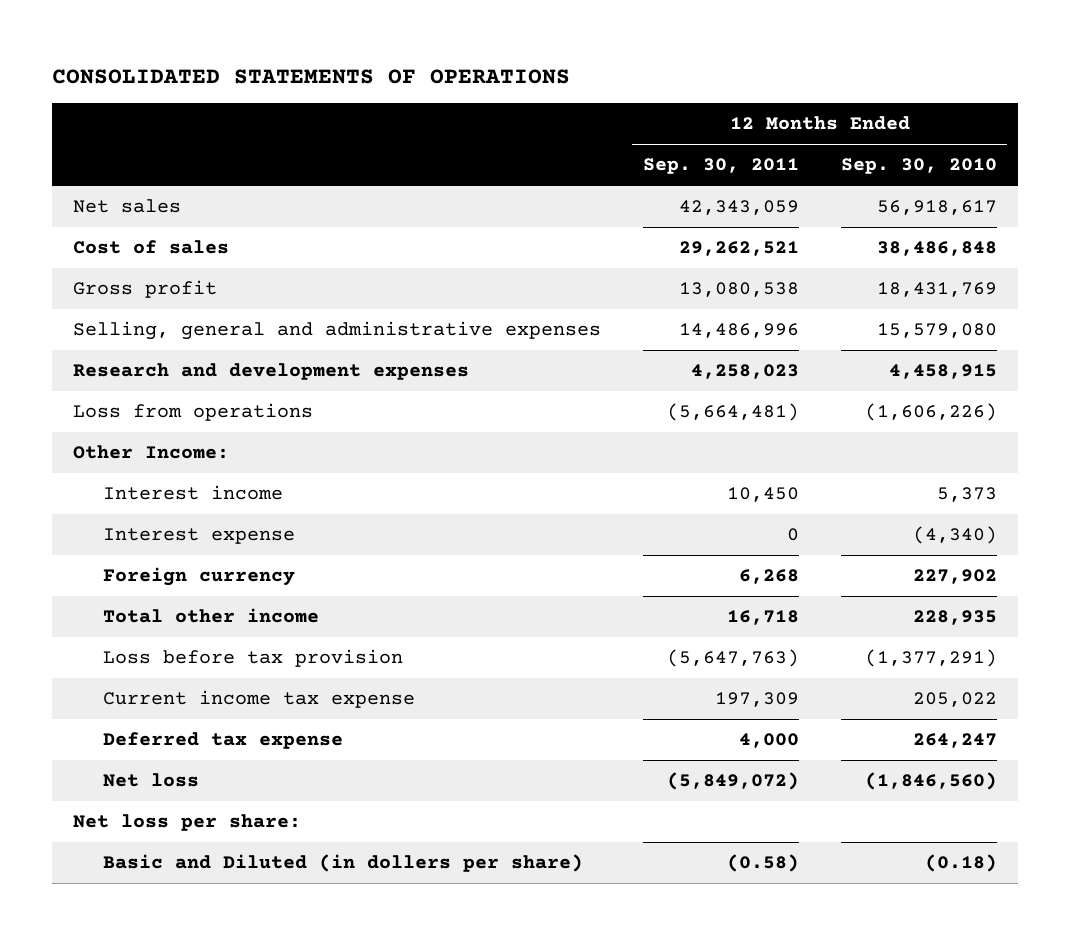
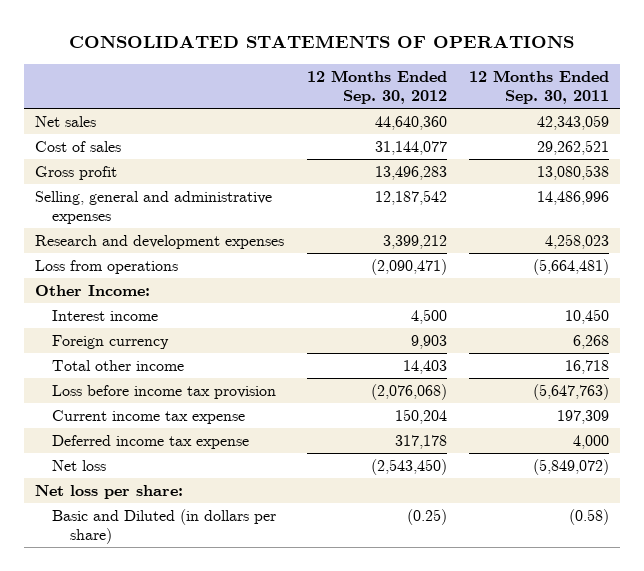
[840,158,997,175] Sep. 30, 2010 -> none
none -> [306,69,447,105] 12 Months Ended Sep. 30, 2012
[103,528,296,545] Interest expense -> none
[103,649,404,668] Loss before tax provision -> [52,384,277,399] Loss before income tax provision
[103,732,344,750] Deferred tax expense -> [52,434,250,449] Deferred income tax expense
[103,854,584,873] Basic and Diluted (in dollers per share) -> [52,508,277,545] Basic and Diluted (in dollars per share)

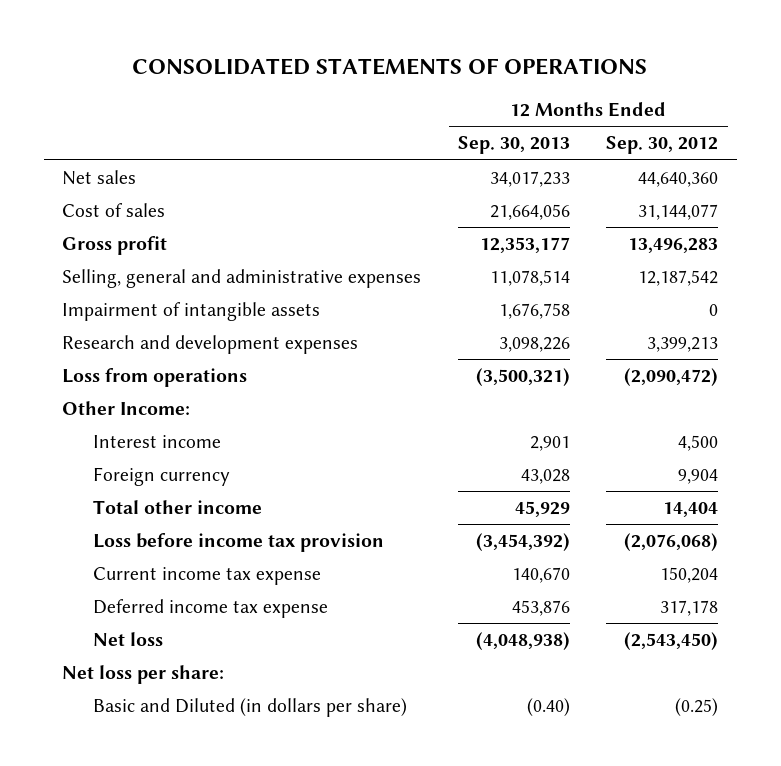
[469,69,610,105] 12 Months Ended Sep. 30, 2011 -> none
none -> [457,136,570,155] Sep. 30, 2013
none -> [62,301,321,321] Impairment of intangible assets
[382,234,447,249] 3,399,212 -> [647,336,719,352] 3,399,213
[370,258,447,275] (2,090,471) -> [624,367,719,386] (2,090,472)
[410,334,447,349] 9,903 -> [678,468,719,484] 9,904
[402,359,447,374] 14,403 -> [663,501,719,517] 14,404

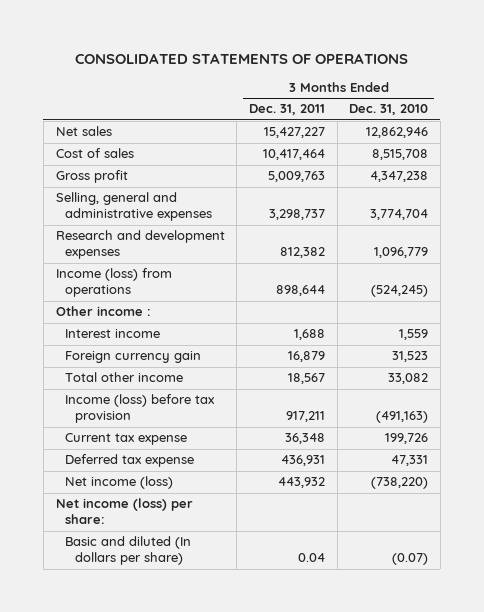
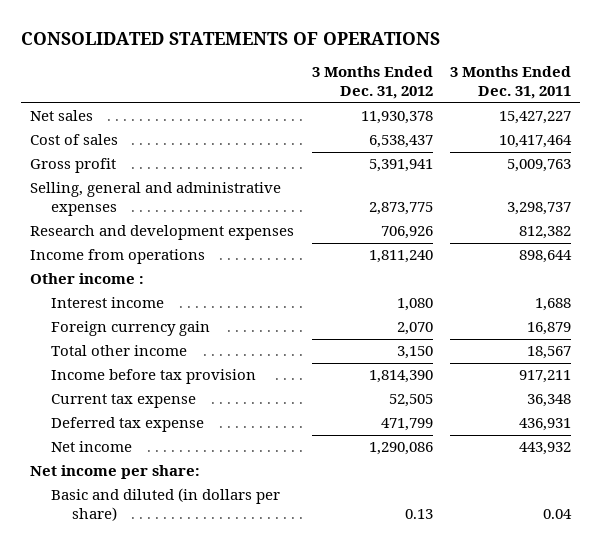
[349,104,429,116] Dec. 31, 2010 -> none
none -> [311,66,433,100] 3 Months Ended Dec. 31, 2012
[55,268,172,298] Income (loss) from operations -> [29,249,205,265] Income from operations
[65,394,216,424] Income (loss) before tax provision -> [51,369,257,385] Income before tax provision
[65,476,174,490] Net income (loss) -> [51,441,133,453] Net income
[55,498,193,525] Net income (loss) per share: -> [29,465,200,480] Net income per share:
[65,536,192,566] Basic and diluted (In dollars per share) -> [51,488,281,522] Basic and diluted (in dollars per share)

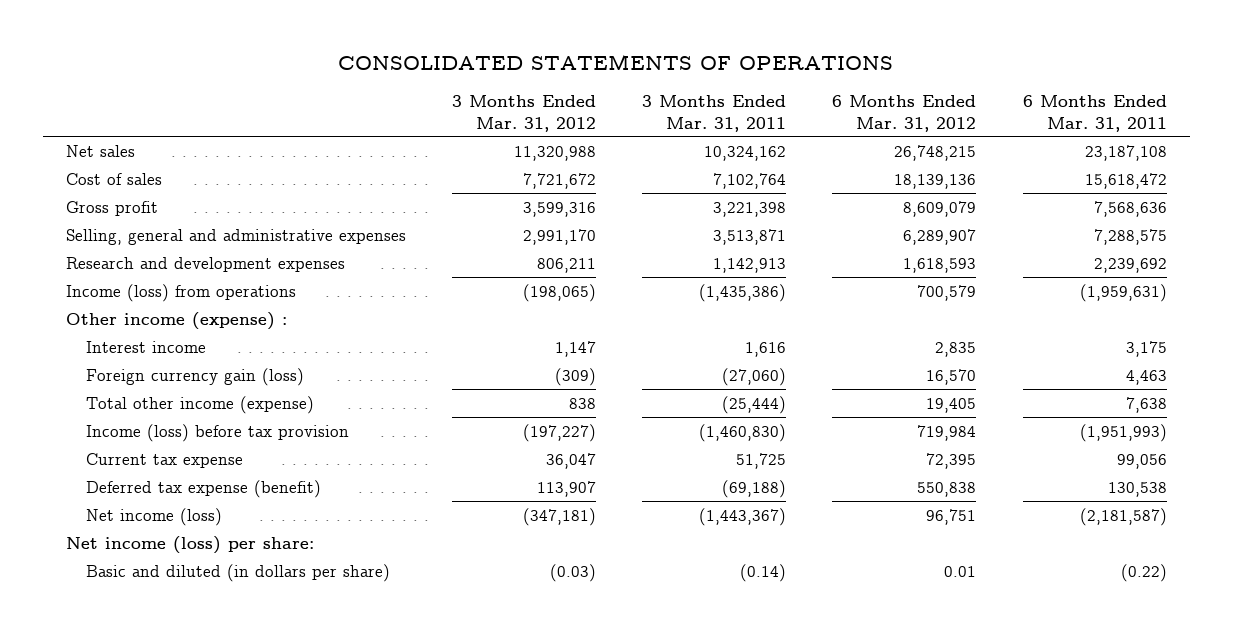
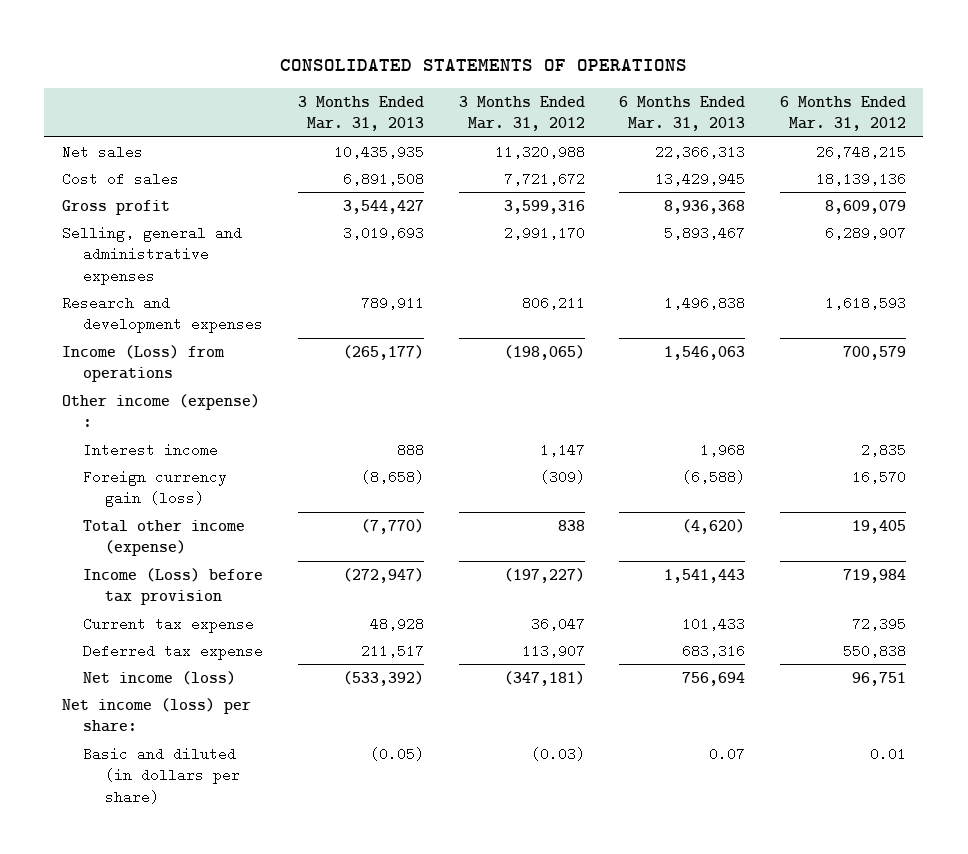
[642,94,787,132] 3 Months Ended Mar. 31, 2011 -> none
[1022,94,1167,132] 6 Months Ended Mar. 31, 2011 -> none
none -> [298,95,425,132] 3 Months Ended Mar. 31, 2013
none -> [619,95,746,132] 6 Months Ended Mar. 31, 2013
[66,283,297,302] Income (loss) from operations -> [61,344,225,383] Income (Loss) from operations
[85,423,349,442] Income (loss) before tax provision -> [83,567,264,606] Income (Loss) before tax provision
[85,479,321,498] Deferred tax expense (benefit) -> [83,643,264,660] Deferred tax expense

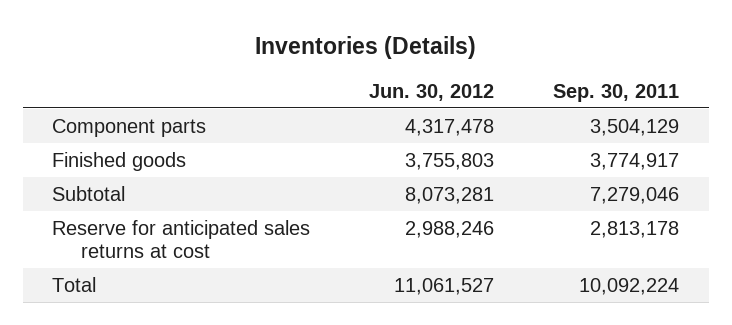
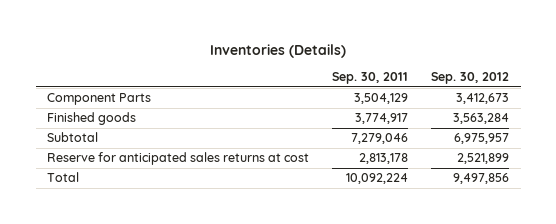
[369,83,495,101] Jun. 30, 2012 -> none
none -> [431,72,510,85] Sep. 30, 2012
[52,118,207,137] Component parts -> [47,93,152,106] Component Parts

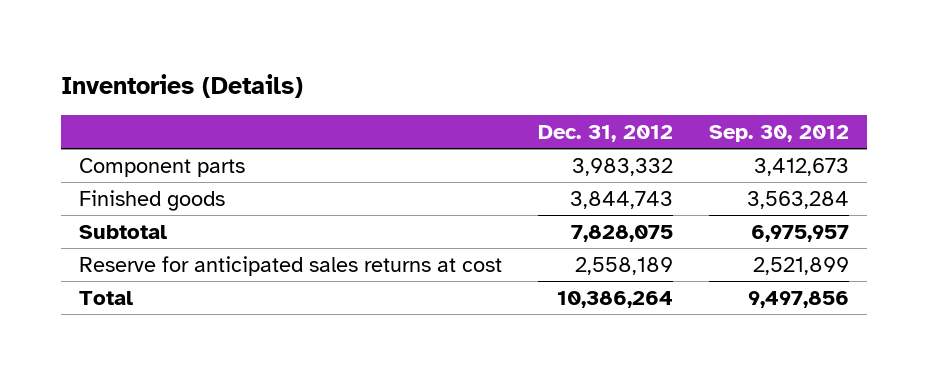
[332,72,409,85] Sep. 30, 2011 -> none
none -> [537,125,673,143] Dec. 31, 2012
[47,93,152,106] Component Parts -> [78,157,245,177] Component parts

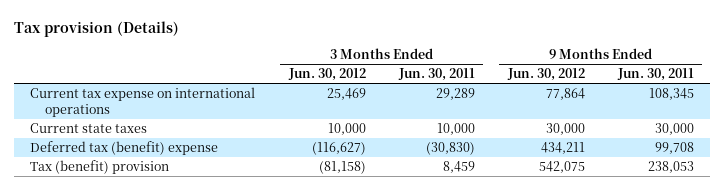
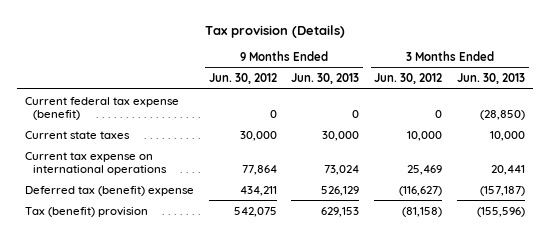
[397,68,475,82] Jun. 30, 2011 -> none
[616,68,694,82] Jun. 30, 2011 -> none
none -> [291,73,360,85] Jun. 30, 2013
none -> [457,73,526,85] Jun. 30, 2013
none -> [24,96,179,120] Current federal tax expense (benefit)
[30,87,256,117] Current tax expense on international operations -> [24,151,168,175] Current tax expense on international operations

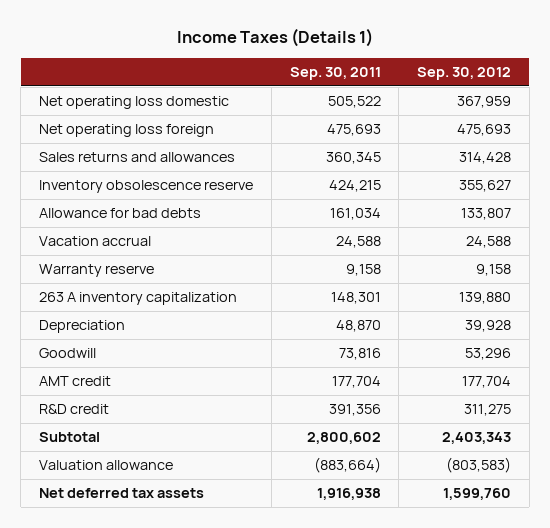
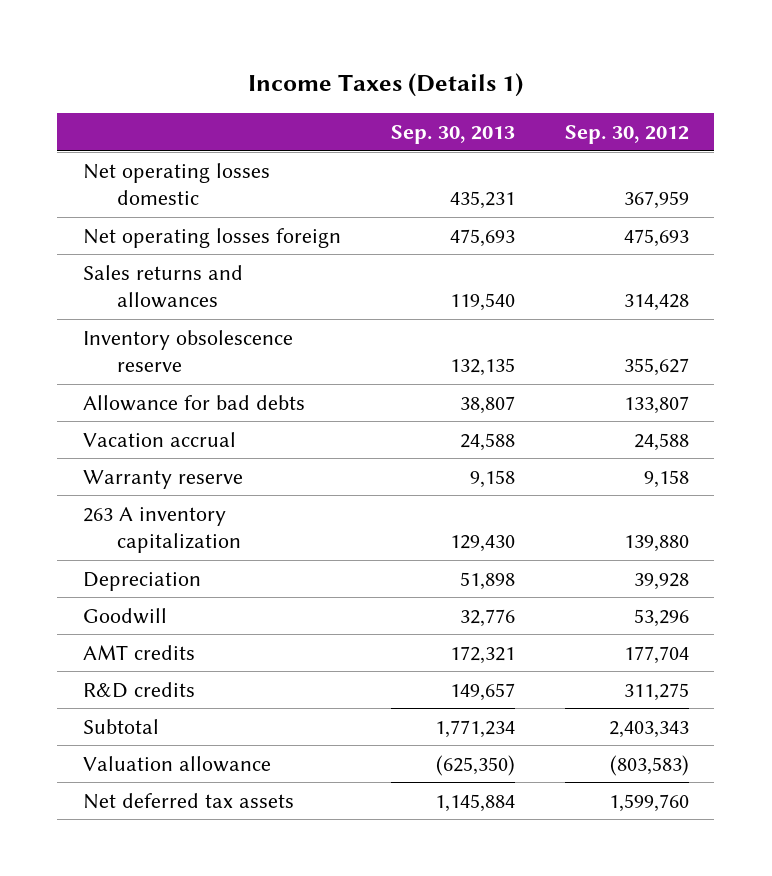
[289,67,381,81] Sep. 30, 2011 -> none
none -> [390,125,515,145] Sep. 30, 2013
[39,96,230,110] Net operating loss domestic -> [82,162,270,206] Net operating losses domestic
[39,124,215,138] Net operating loss foreign -> [82,227,341,248] Net operating losses foreign
[39,376,112,387] AMT credit -> [82,644,195,660] AMT credits
[39,404,110,415] R&D credit -> [82,681,195,698] R&D credits

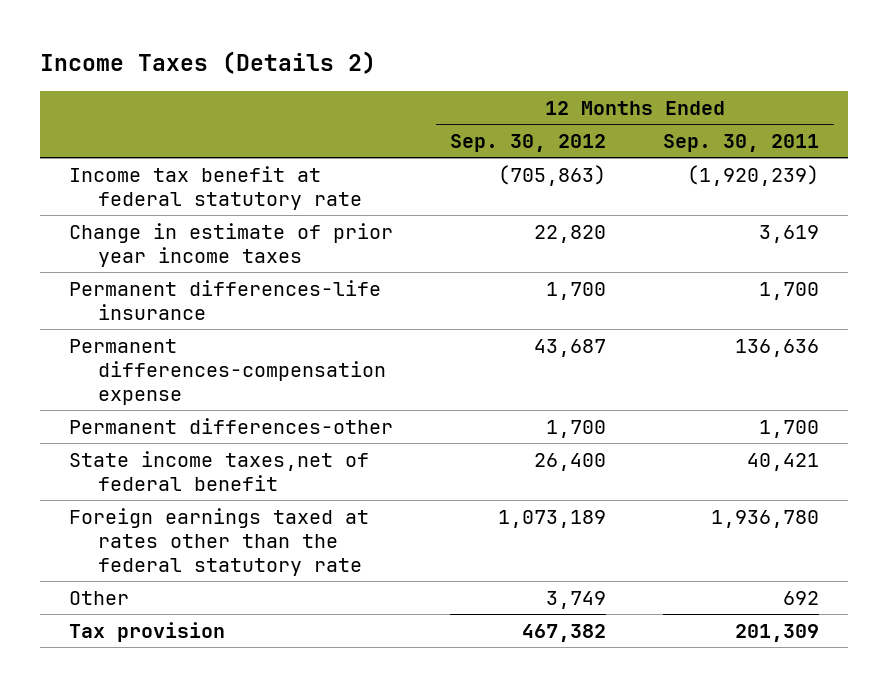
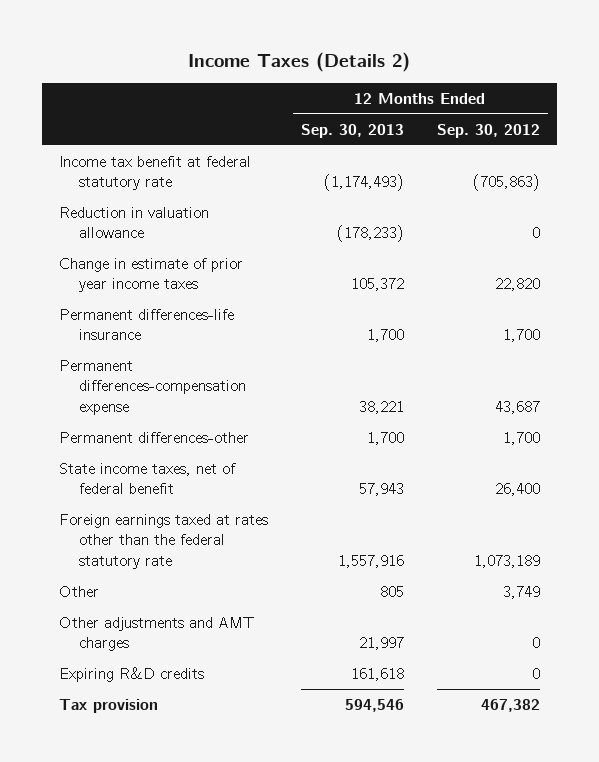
[663,133,820,152] Sep. 30, 2011 -> none
none -> [300,123,404,138] Sep. 30, 2013
none -> [58,206,209,239] Reduction in valuation allowance
[68,450,369,491] State income taxes,net of federal benefit -> [58,462,236,495] State income taxes, net of federal benefit
none -> [58,616,255,652] Other adjustments and AMT charges
none -> [58,666,204,682] Expiring R&D credits

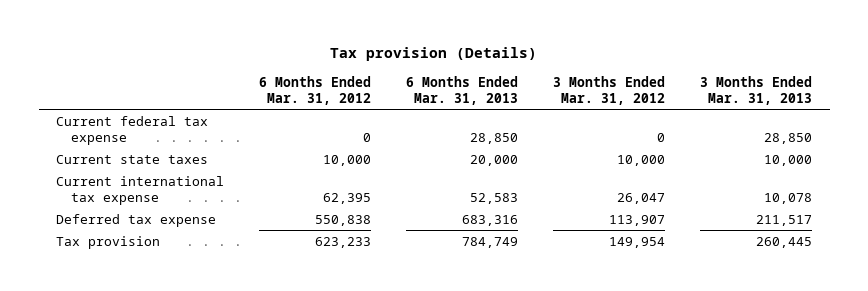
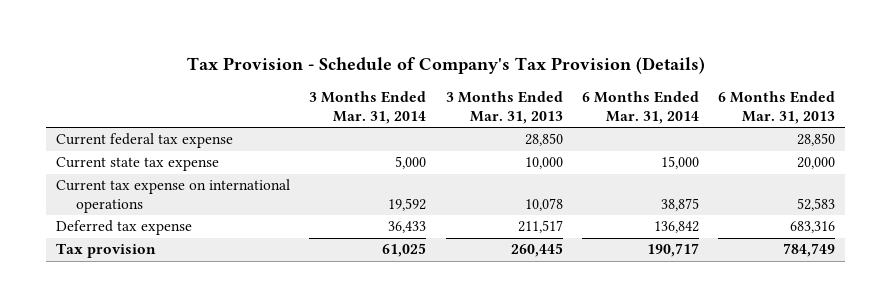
[330,47,538,62] Tax provision (Details) -> [186,57,705,75] Tax Provision - Schedule of Company's Tax Provision (Details)
[259,75,372,106] 6 Months Ended Mar. 31, 2012 -> none
[553,75,666,106] 3 Months Ended Mar. 31, 2012 -> none
none -> [309,90,427,124] 3 Months Ended Mar. 31, 2014
none -> [581,90,699,124] 6 Months Ended Mar. 31, 2014
[56,154,209,164] Current state taxes -> [55,157,219,172] Current state tax expense
[56,175,225,205] Current international tax expense -> [55,179,290,214] Current tax expense on international operations

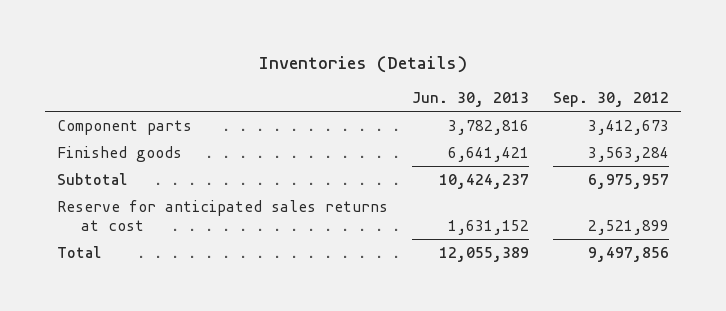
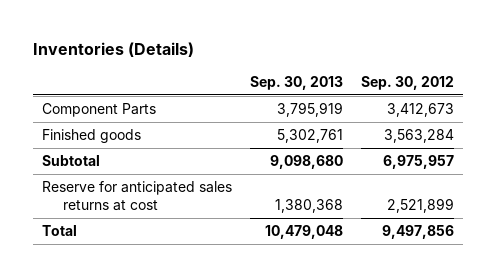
[411,92,529,108] Jun. 30, 2013 -> none
none -> [250,75,344,90] Sep. 30, 2013
[56,119,192,135] Component parts -> [42,103,157,118] Component Parts

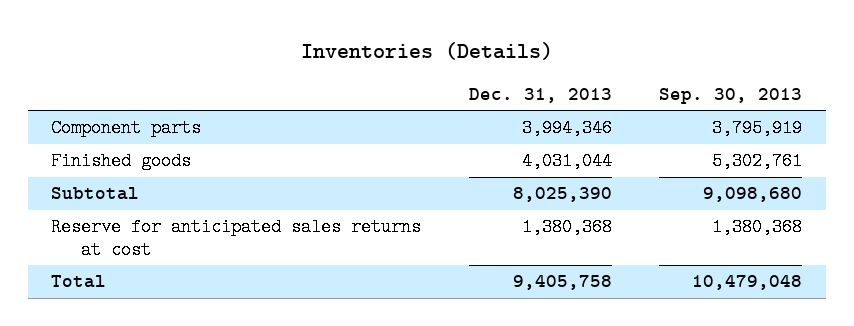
[361,75,455,90] Sep. 30, 2012 -> none
none -> [468,87,612,103] Dec. 31, 2013
[42,103,157,118] Component Parts -> [51,119,202,138] Component parts

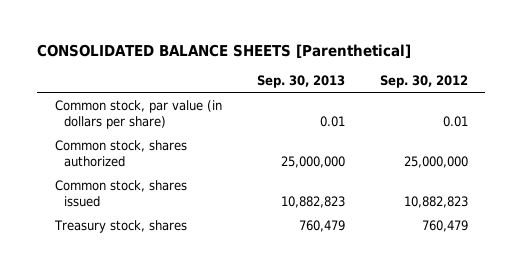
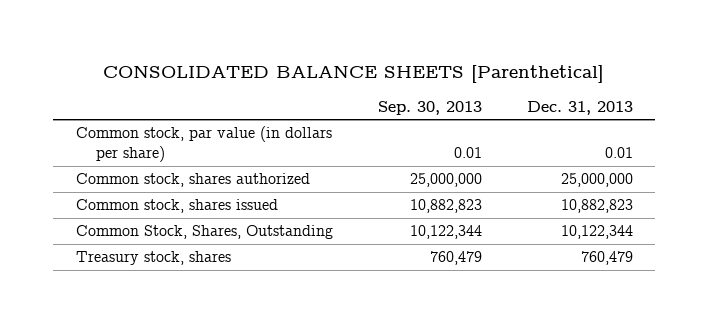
[379,75,468,89] Sep. 30, 2012 -> none
none -> [526,100,633,115] Dec. 31, 2013
none -> [75,225,333,240] Common Stock, Shares, Outstanding

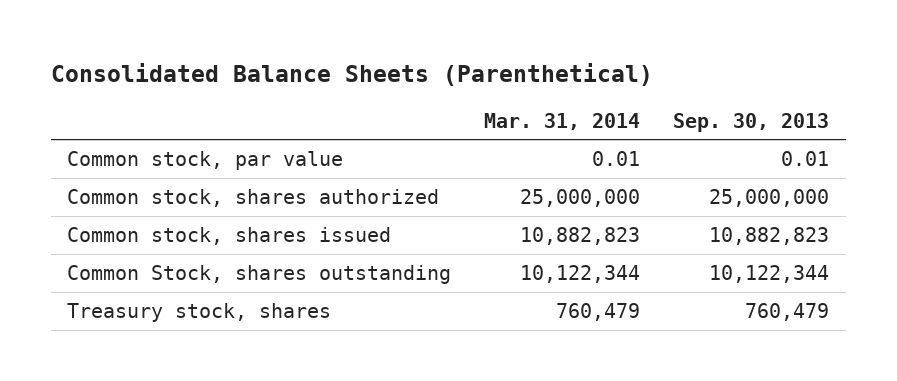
[103,64,605,83] CONSOLIDATED BALANCE SHEETS [Parenthetical] -> [50,62,653,86] Consolidated Balance Sheets (Parenthetical)
[526,100,633,115] Dec. 31, 2013 -> none
none -> [484,112,641,130] Mar. 31, 2014
[75,126,332,163] Common stock, par value (in dollars per share) -> [67,151,344,171] Common stock, par value
[75,225,333,240] Common Stock, Shares, Outstanding -> [67,265,452,285] Common Stock, shares outstanding

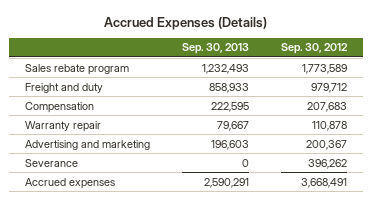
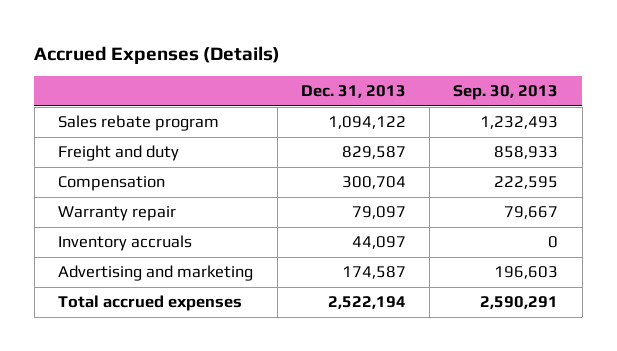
[281,43,349,55] Sep. 30, 2012 -> none
none -> [300,85,406,99] Dec. 31, 2013
none -> [58,235,193,252] Inventory accruals
[25,158,79,167] Severance -> none
[25,177,116,189] Accrued expenses -> [58,295,243,312] Total accrued expenses

